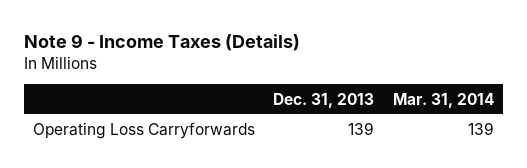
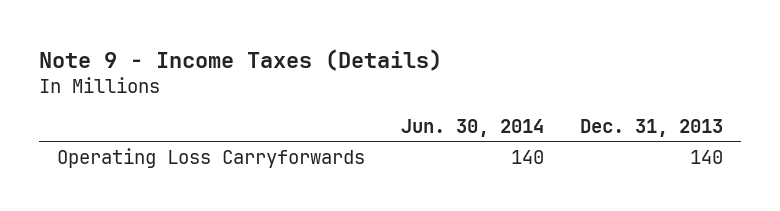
[392,92,494,108] Mar. 31, 2014 -> none
none -> [401,119,545,138] Jun. 30, 2014
[348,122,375,136] 139 -> [689,149,723,164] 140

